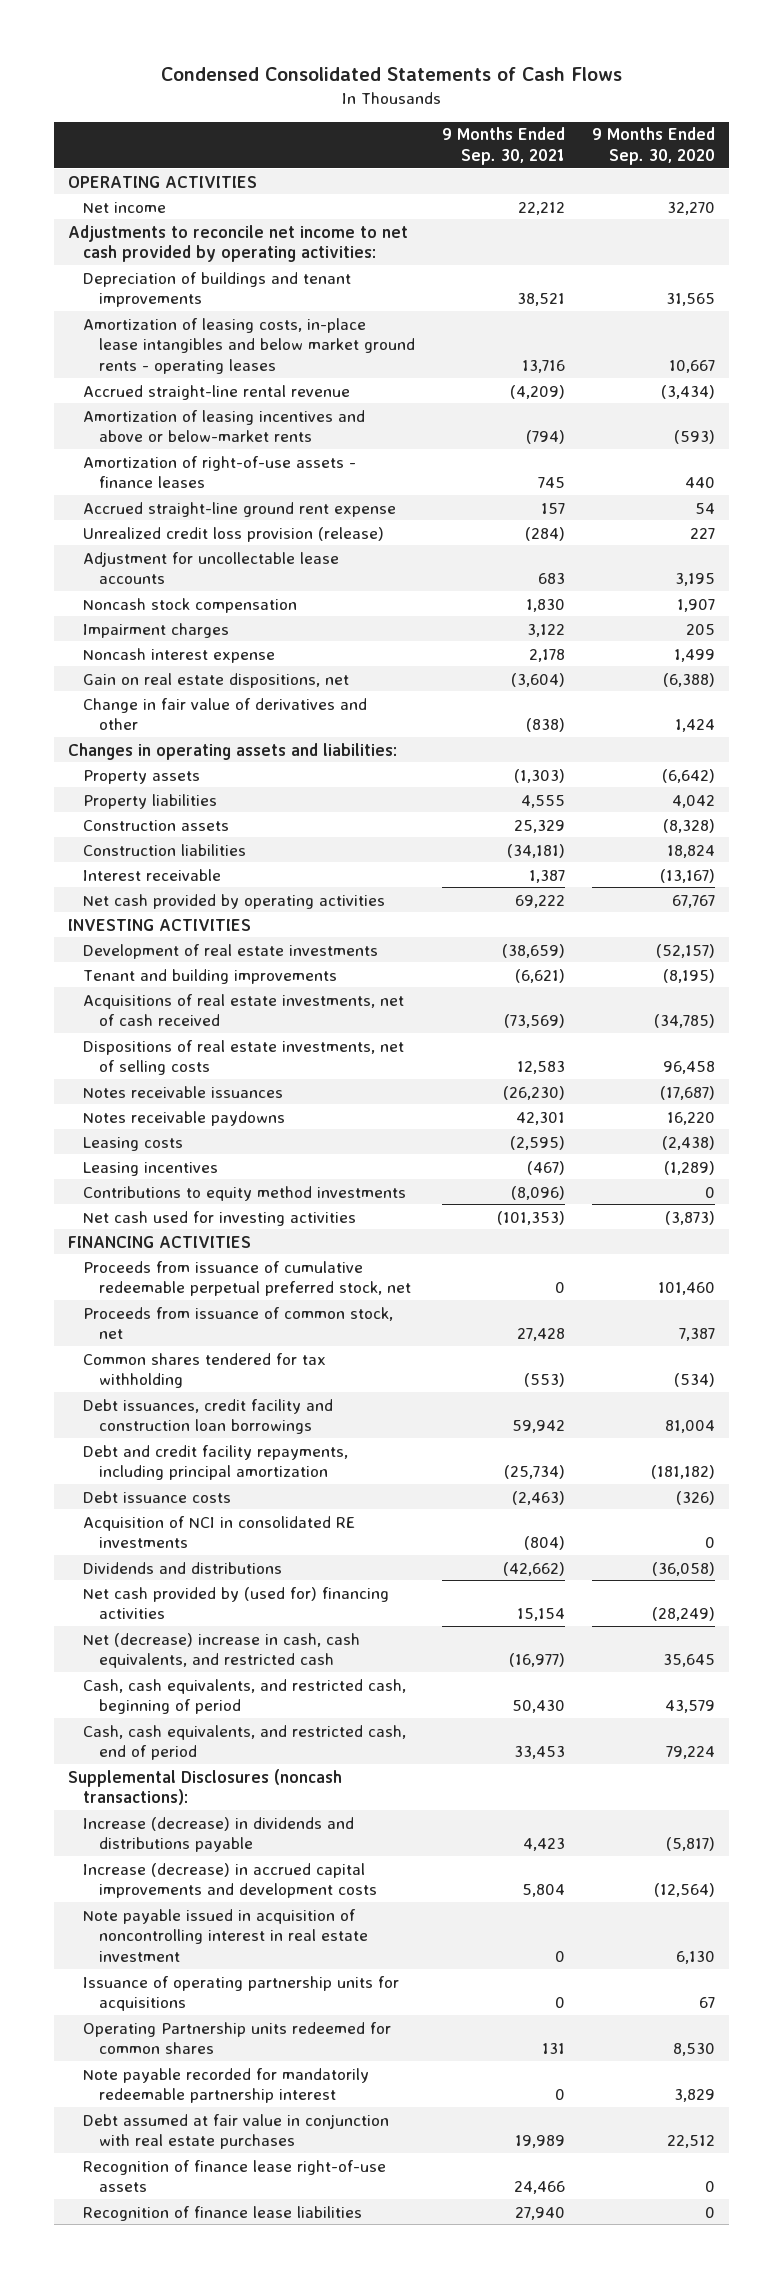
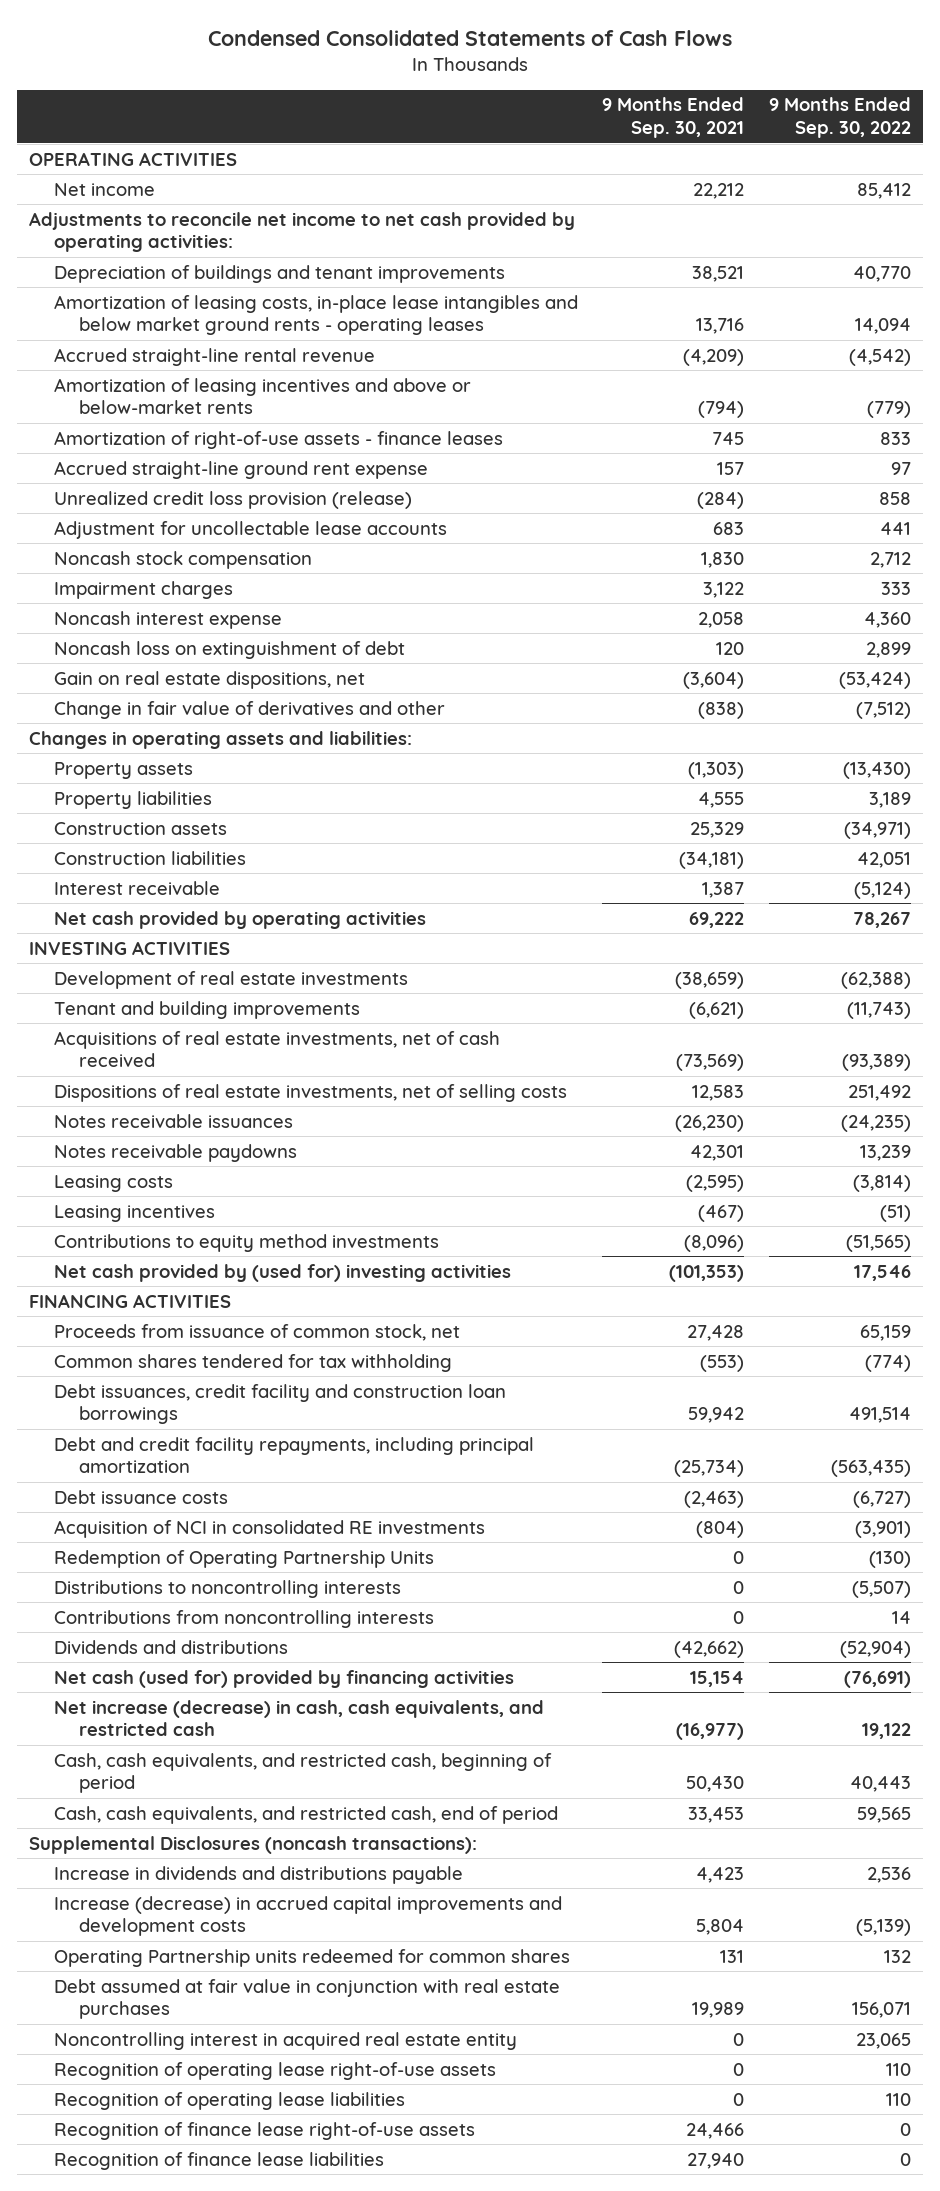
[592,127,716,165] 9 Months Ended Sep. 30, 2020 -> none
none -> [768,97,911,139] 9 Months Ended Sep. 30, 2022
[529,648,566,662] 2,178 -> [698,611,745,628] 2,058
none -> [53,640,405,659] Noncash loss on extinguishment of debt
[83,1210,357,1226] Net cash used for investing activities -> [53,1263,511,1282] Net cash provided by (used for) investing activities
[83,1260,411,1297] Proceeds from issuance of cumulative redeemable perpetual preferred stock, net -> none
none -> [53,1549,434,1568] Redemption of Operating Partnership Units
none -> [53,1579,401,1598] Distributions to noncontrolling interests
none -> [53,1609,434,1628] Contributions from noncontrolling interests
[83,1586,390,1620] Net cash provided by (used for) financing activities -> [53,1669,514,1688] Net cash (used for) provided by financing activities
[83,1632,361,1669] Net (decrease) increase in cash, cash equivalents, and restricted cash -> [53,1699,544,1737] Net increase (decrease) in cash, cash equivalents, and restricted cash
[83,1816,355,1853] Increase (decrease) in dividends and distributions payable -> [53,1865,463,1884] Increase in dividends and distributions payable
[83,1908,368,1963] Note payable issued in acquisition of noncontrolling interest in real estate investment -> none
[83,1975,400,2012] Issuance of operating partnership units for acquisitions -> none
[83,2067,370,2104] Note payable recorded for mandatorily redeemable partnership interest -> none
none -> [53,2031,517,2050] Noncontrolling interest in acquired real estate entity
none -> [53,2061,496,2080] Recognition of operating lease right-of-use assets
none -> [53,2091,405,2110] Recognition of operating lease liabilities

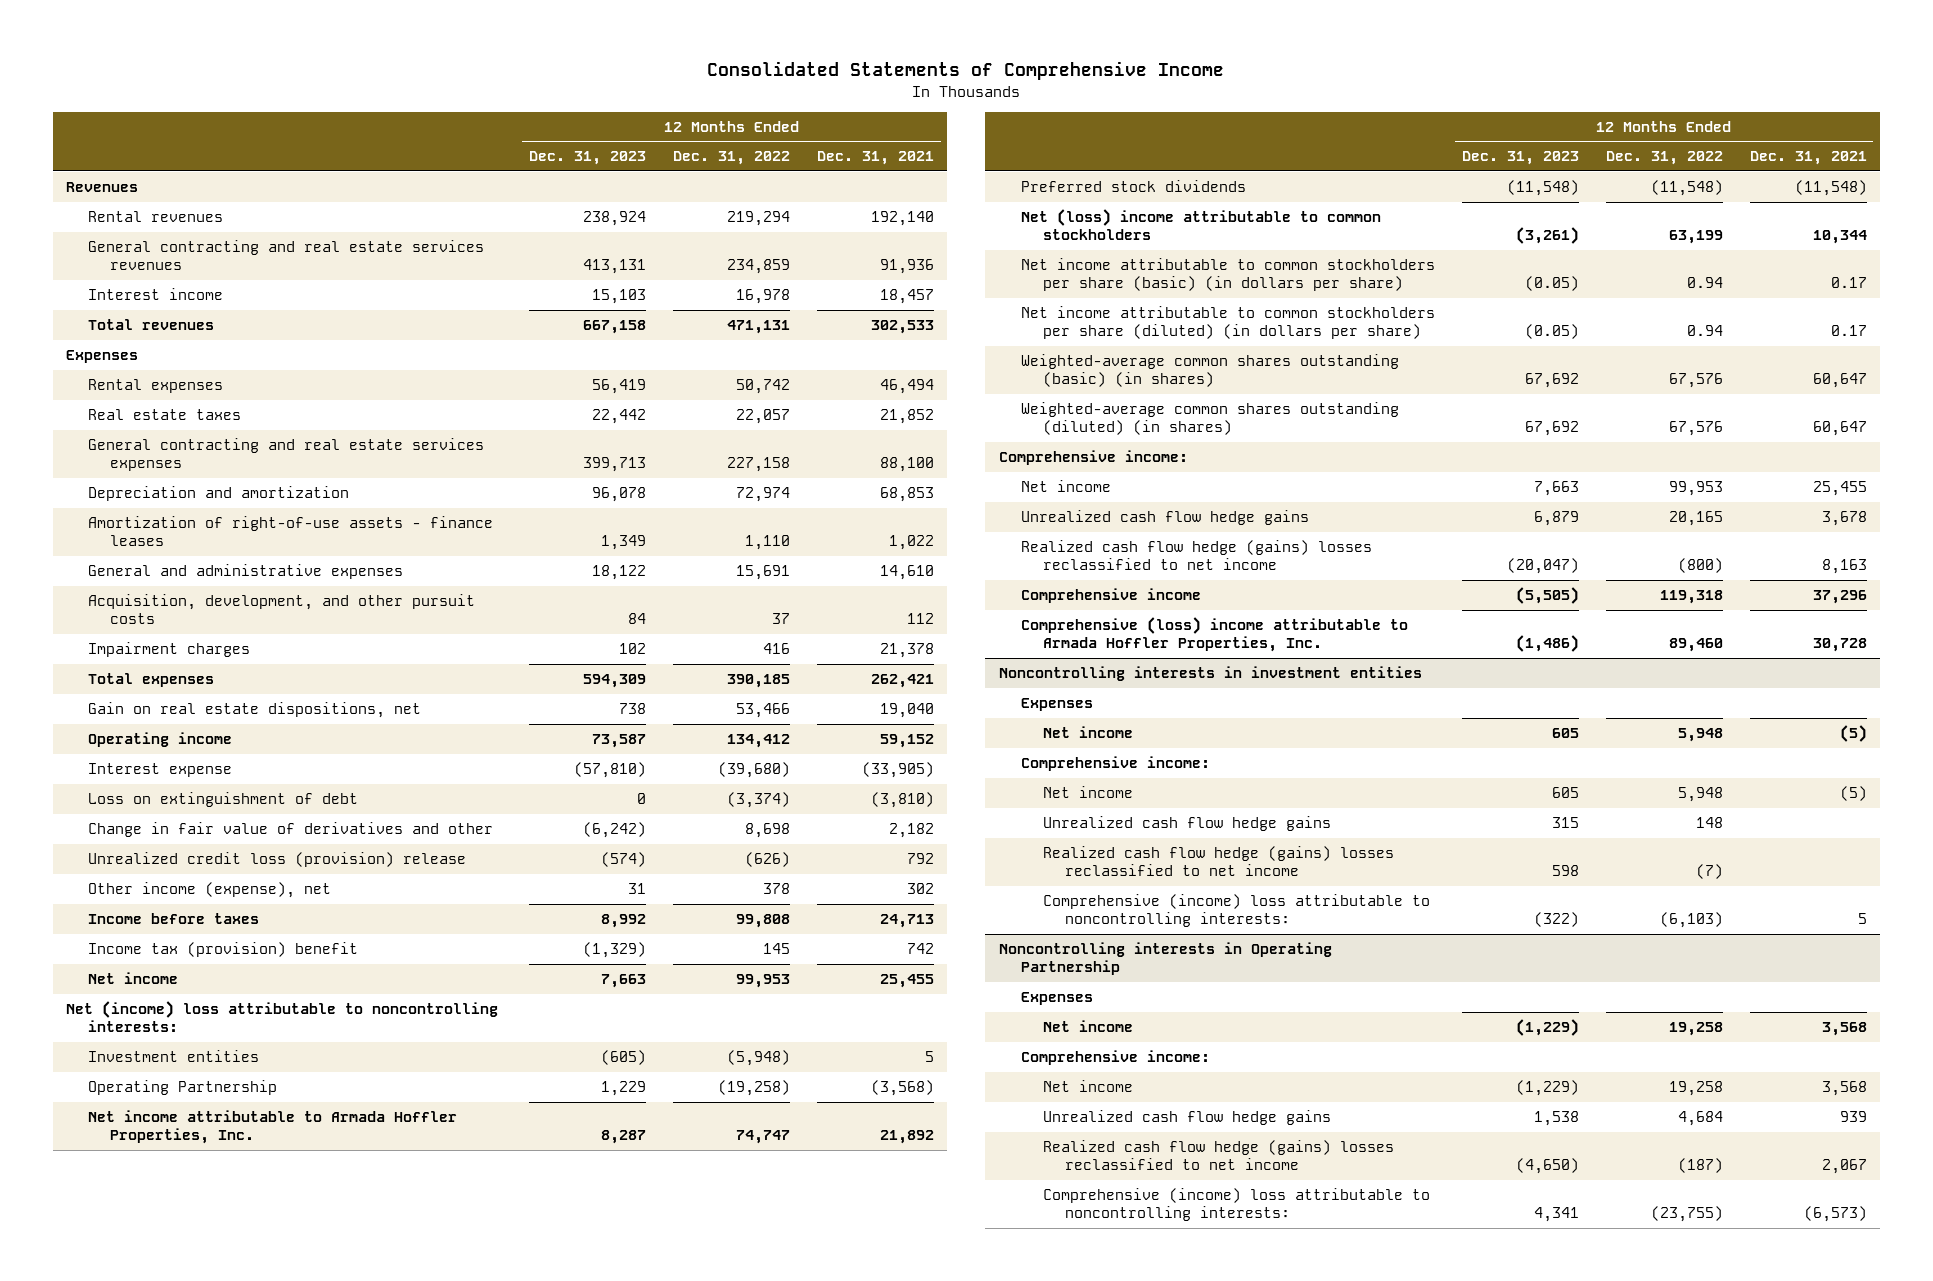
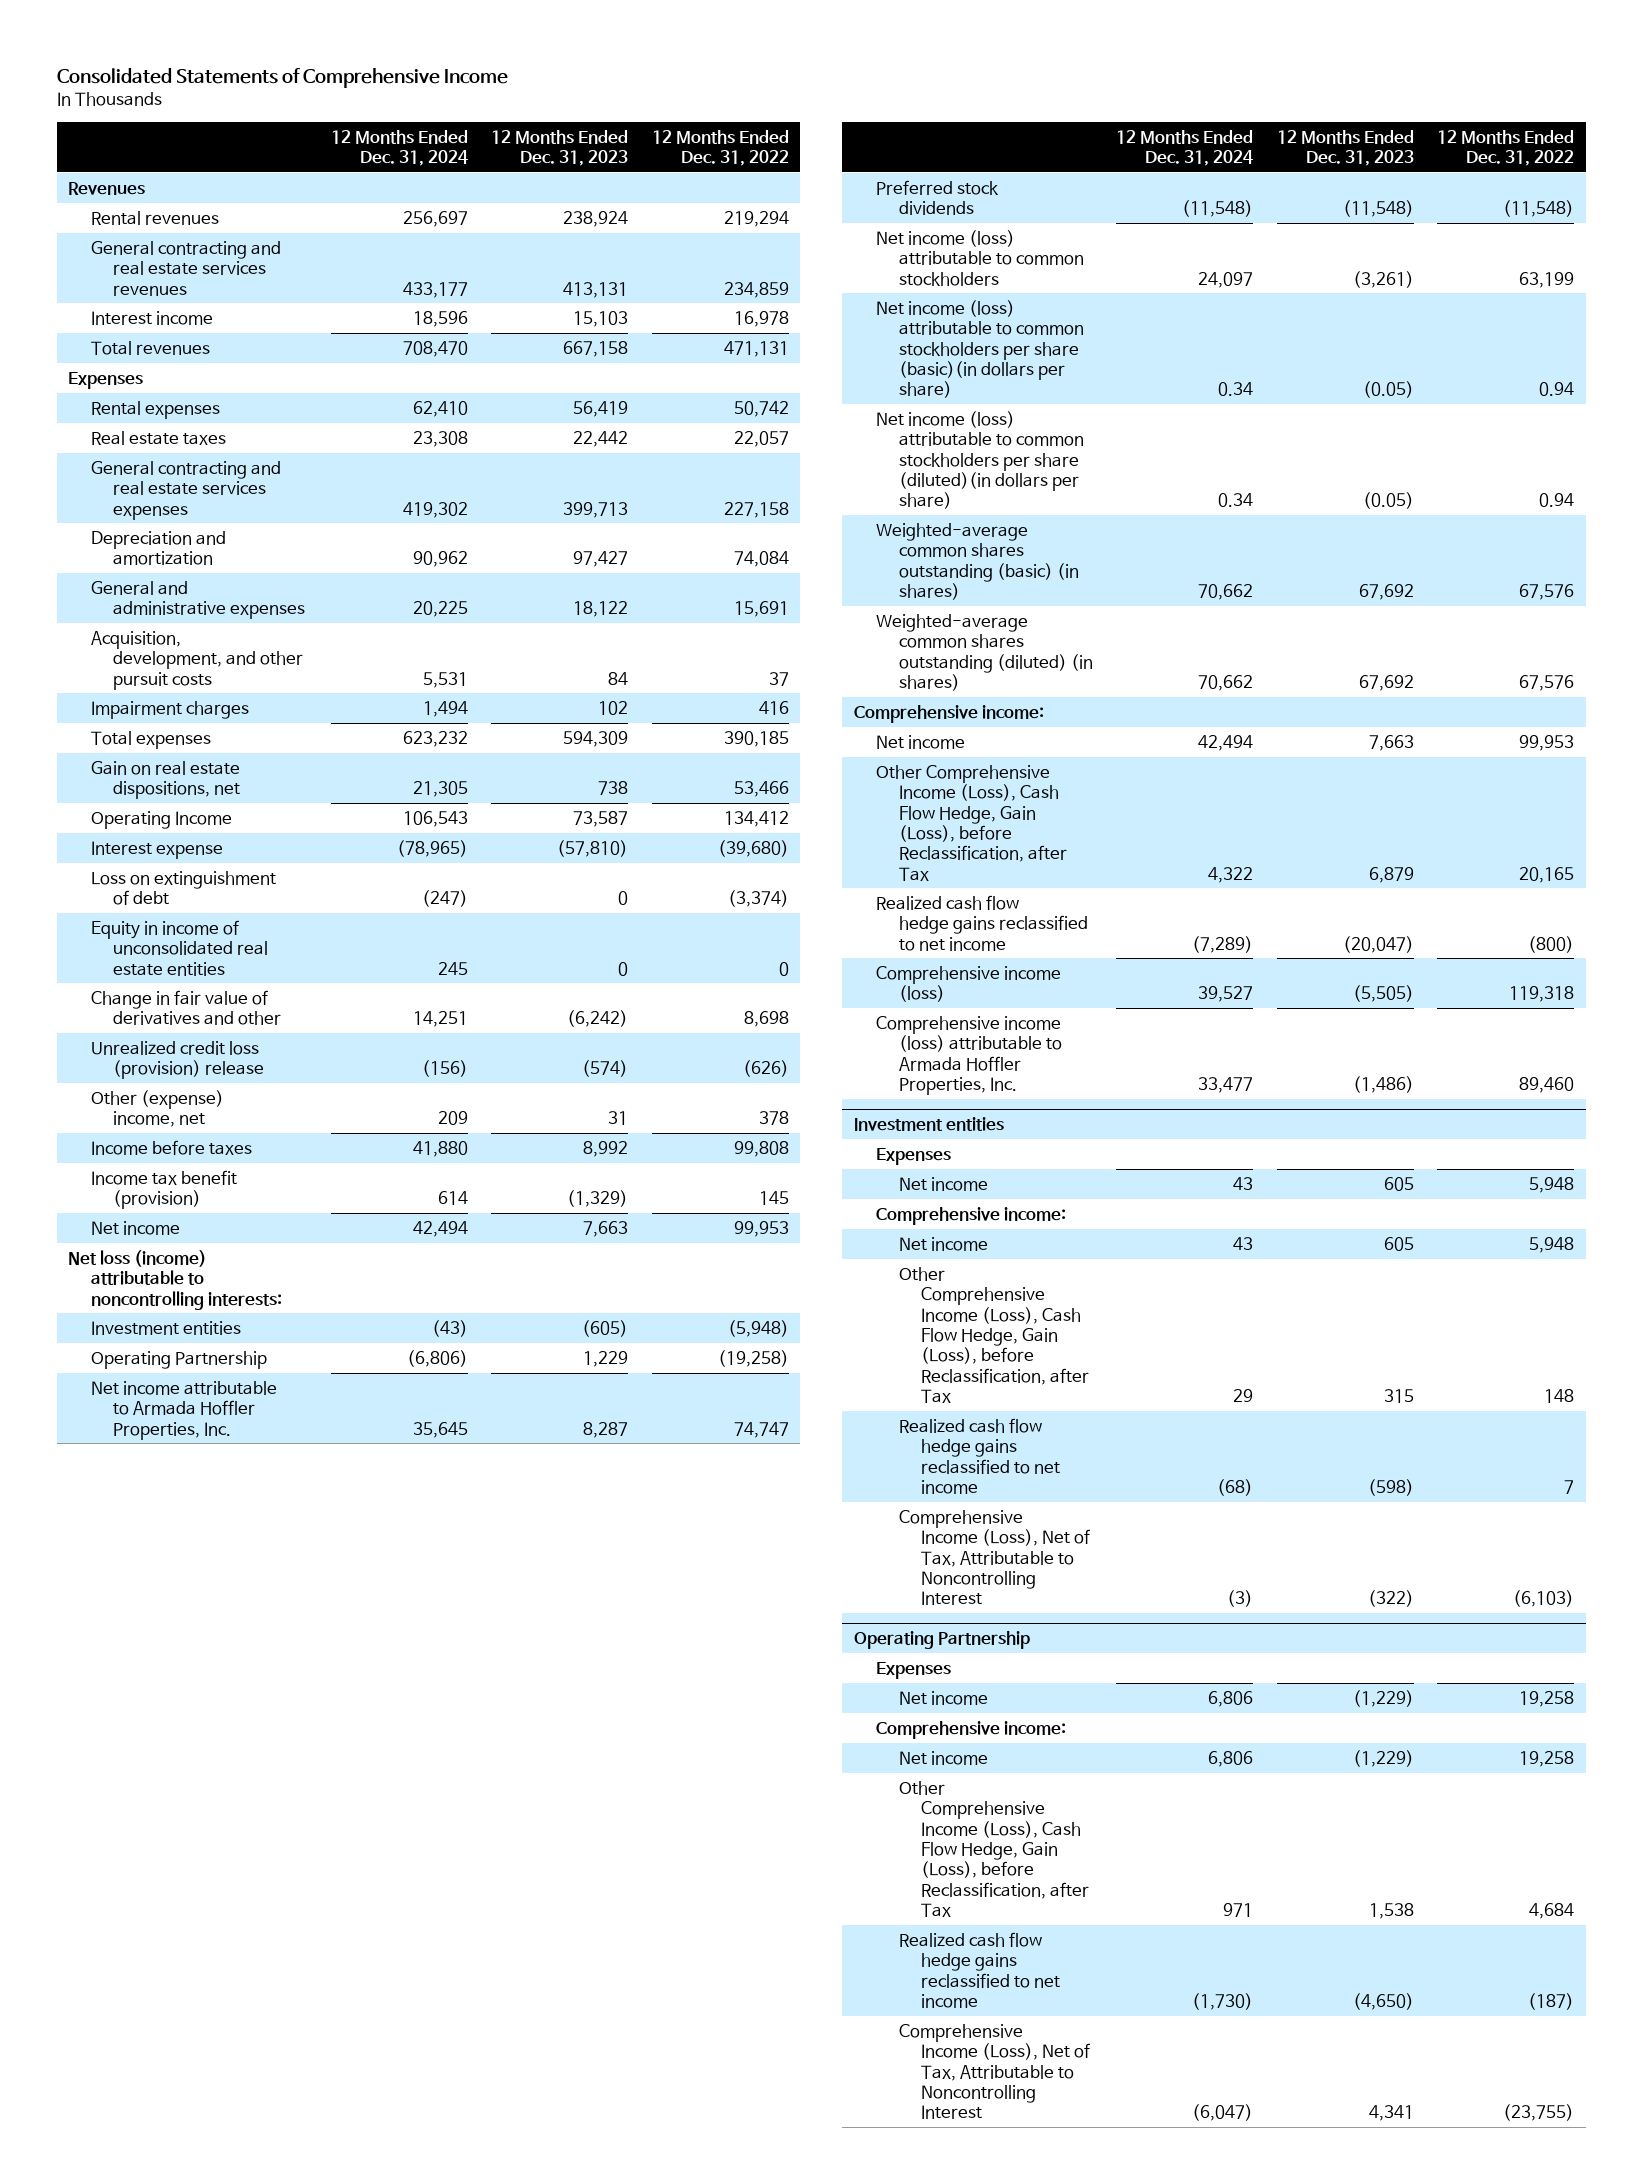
[816,151,934,166] Dec. 31, 2021 -> none
none -> [330,129,468,166] 12 Months Ended Dec. 31, 2024
[88,516,494,547] Amortization of right-of-use assets - finance leases -> none
[592,487,647,503] 96,078 -> [573,551,629,568] 97,427
[736,487,791,503] 72,974 -> [733,551,789,568] 74,084
[88,732,233,748] Operating income -> [90,810,232,829] Operating Income
none -> [90,919,269,976] Equity in income of unconsolidated real estate entities
[88,882,332,899] Other income (expense), net -> [90,1089,224,1128] Other (expense) income, net
[88,942,359,958] Income tax (provision) benefit -> [90,1169,237,1210] Income tax benefit (provision)
[66,1001,499,1033] Net (income) loss attributable to noncontrolling interests: -> [68,1249,282,1310] Net loss (income) attributable to noncontrolling interests:
[1020,209,1381,241] Net (loss) income attributable to common stockholders -> [876,229,1084,286] Net income (loss) attributable to common stockholders
[1020,258,1435,292] Net income attributable to common stockholders per share (basic) (in dollars per share) -> [876,299,1084,399] Net income (loss) attributable to common stockholders per share (basic)(in dollars per share)
[1020,306,1435,340] Net income attributable to common stockholders per share (diluted) (in dollars per share) -> [876,410,1084,510] Net income (loss) attributable to common stockholders per share (diluted)(in dollars per share)
[1020,510,1309,526] Unrealized cash flow hedge gains -> [876,764,1067,881] Other Comprehensive Income (Loss), Cash Flow Hedge, Gain (Loss), before Reclassification, after Tax
[1020,540,1372,571] Realized cash flow hedge (gains) losses reclassified to net income -> [876,894,1088,951] Realized cash flow hedge gains reclassified to net income
[1020,588,1201,604] Comprehensive income -> [876,965,1062,1003] Comprehensive income (loss)
[1020,617,1408,653] Comprehensive (loss) income attributable to Armada Hoffler Properties, Inc. -> [876,1015,1062,1095] Comprehensive income (loss) attributable to Armada Hoffler Properties, Inc.
[998,666,1422,682] Noncontrolling interests in investment entities -> [853,1117,1004,1132] Investment entities
[1042,816,1331,832] Unrealized cash flow hedge gains -> [898,1266,1089,1403] Other Comprehensive Income (Loss), Cash Flow Hedge, Gain (Loss), before Reclassification, after Tax
[1042,846,1394,877] Realized cash flow hedge (gains) losses reclassified to net income -> [898,1417,1060,1494] Realized cash flow hedge gains reclassified to net income
[1551,865,1579,877] 598 -> [1367,1478,1414,1496] (598)
[1695,864,1723,880] (7) -> [1564,1479,1575,1494] 7
[1042,894,1430,928] Comprehensive (income) loss attributable to noncontrolling interests: -> [898,1509,1090,1606] Comprehensive Income (Loss), Net of Tax, Attributable to Noncontrolling Interest
[998,942,1332,976] Noncontrolling interests in Operating Partnership -> [853,1631,1030,1650] Operating Partnership
[1042,1110,1331,1126] Unrealized cash flow hedge gains -> [898,1780,1089,1917] Other Comprehensive Income (Loss), Cash Flow Hedge, Gain (Loss), before Reclassification, after Tax
[1042,1140,1394,1171] Realized cash flow hedge (gains) losses reclassified to net income -> [898,1931,1060,2008] Realized cash flow hedge gains reclassified to net income
[1042,1188,1430,1222] Comprehensive (income) loss attributable to noncontrolling interests: -> [898,2023,1090,2120] Comprehensive Income (Loss), Net of Tax, Attributable to Noncontrolling Interest

